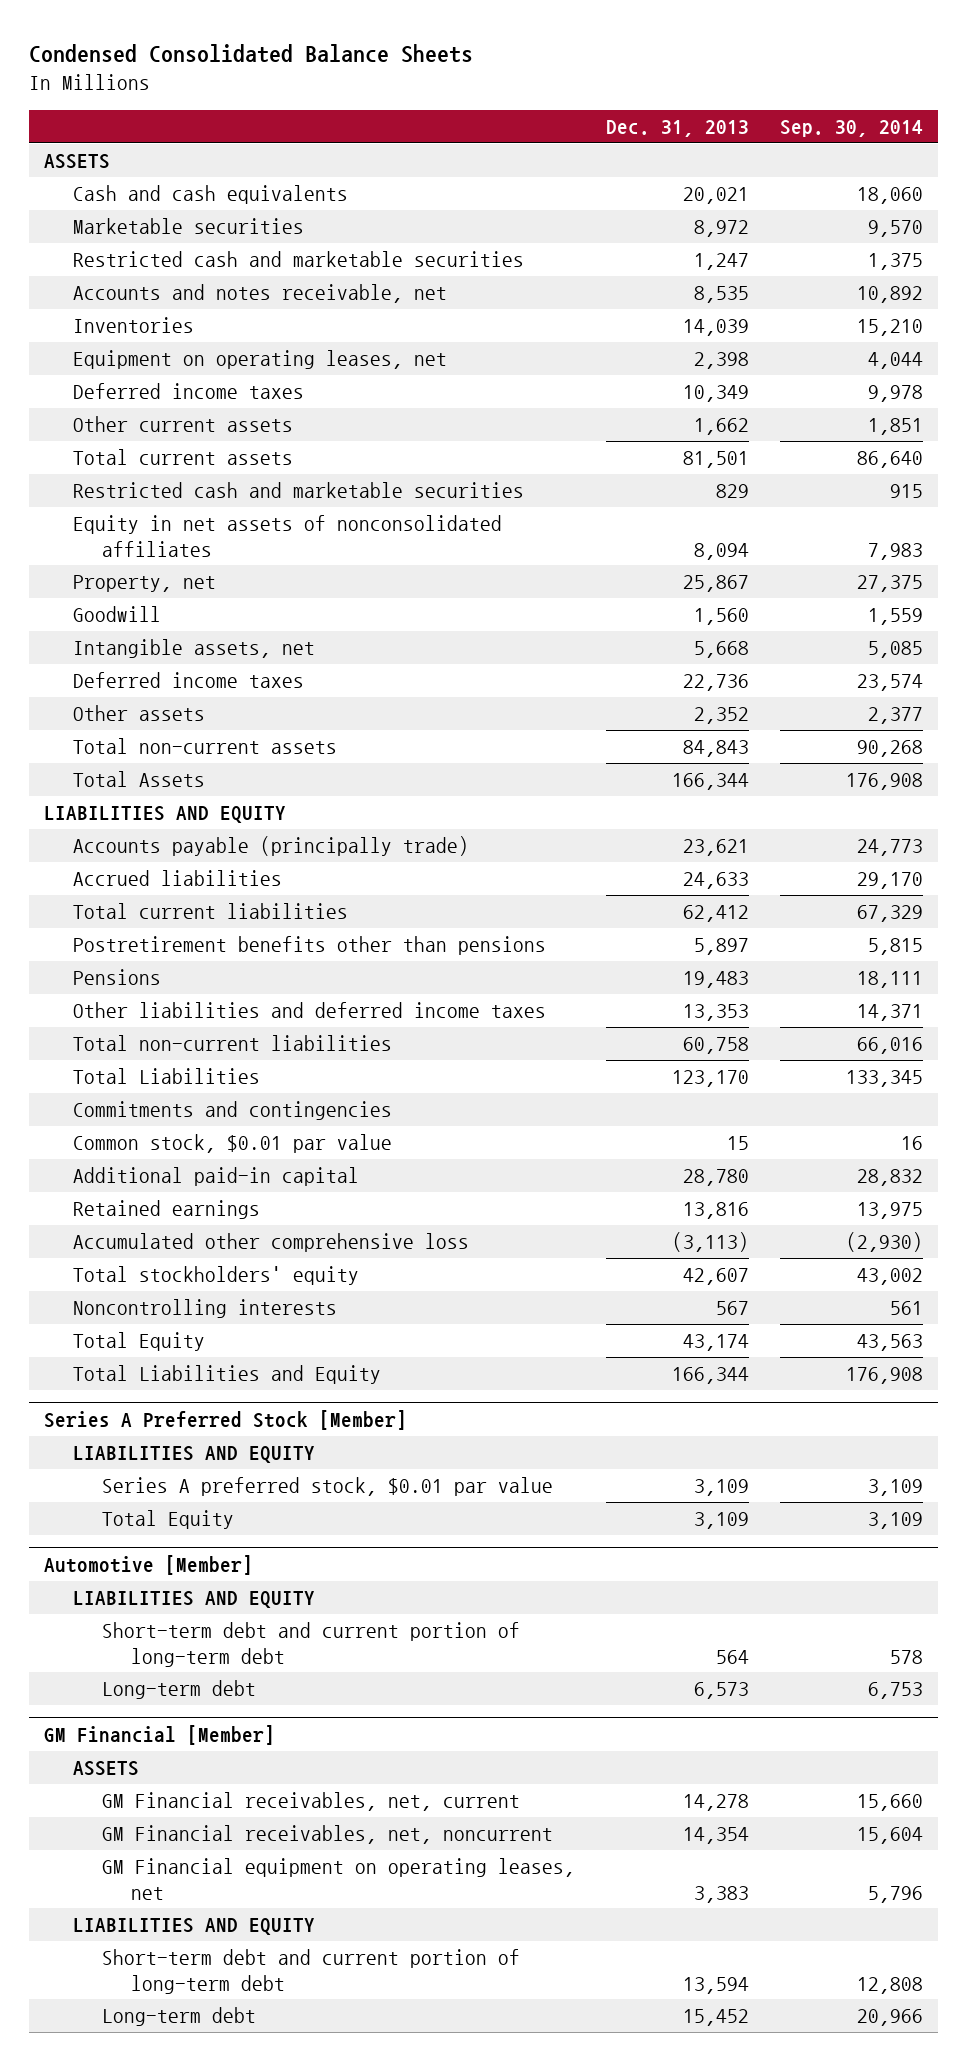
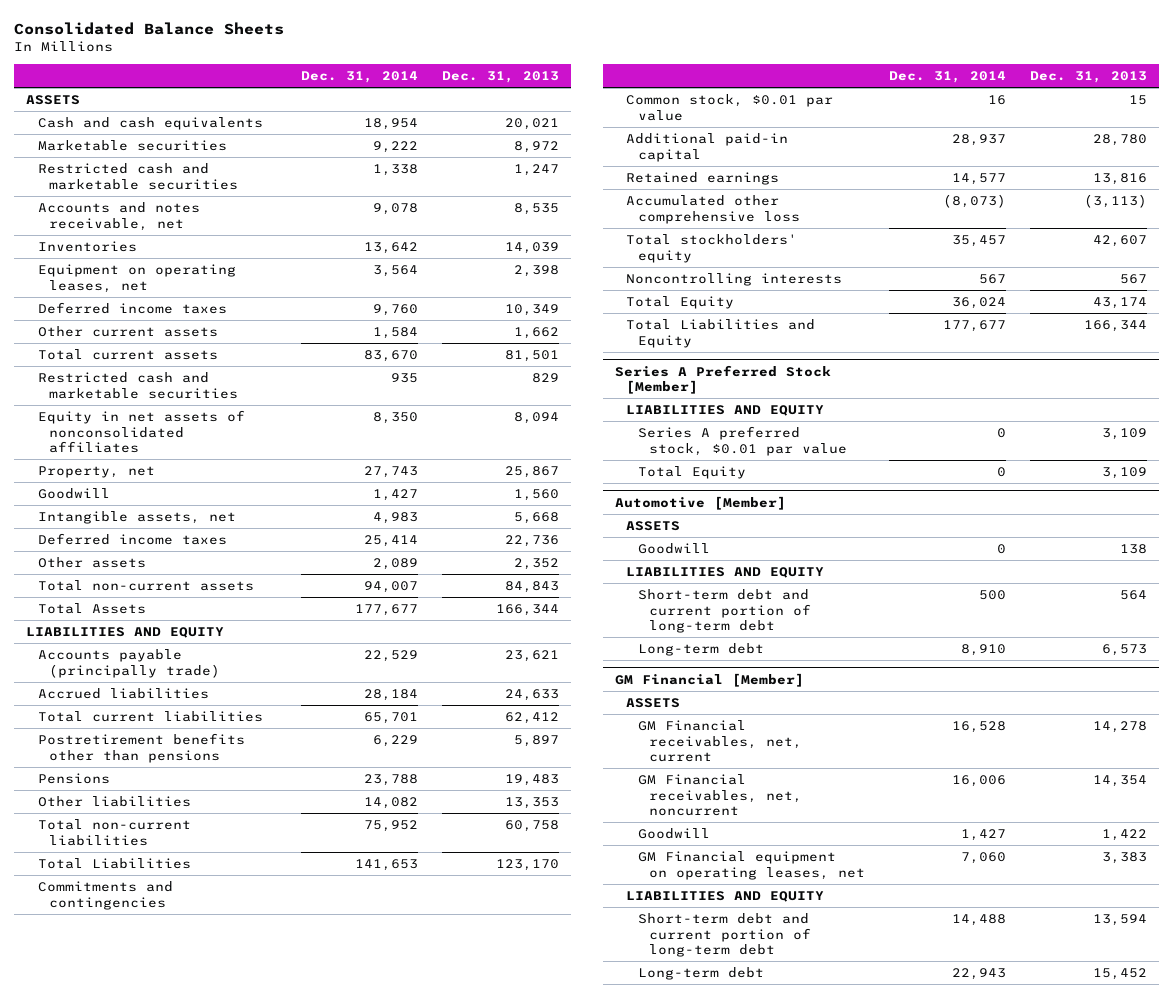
[29,44,474,64] Condensed Consolidated Balance Sheets -> [14,22,285,36] Consolidated Balance Sheets
[779,119,923,137] Sep. 30, 2014 -> none
none -> [300,71,418,84] Dec. 31, 2014
[73,1002,547,1019] Other liabilities and deferred income taxes -> [37,795,191,807] Other liabilities
none -> [626,520,681,531] ASSETS
none -> [637,542,710,554] Goodwill
none -> [637,827,710,839] Goodwill

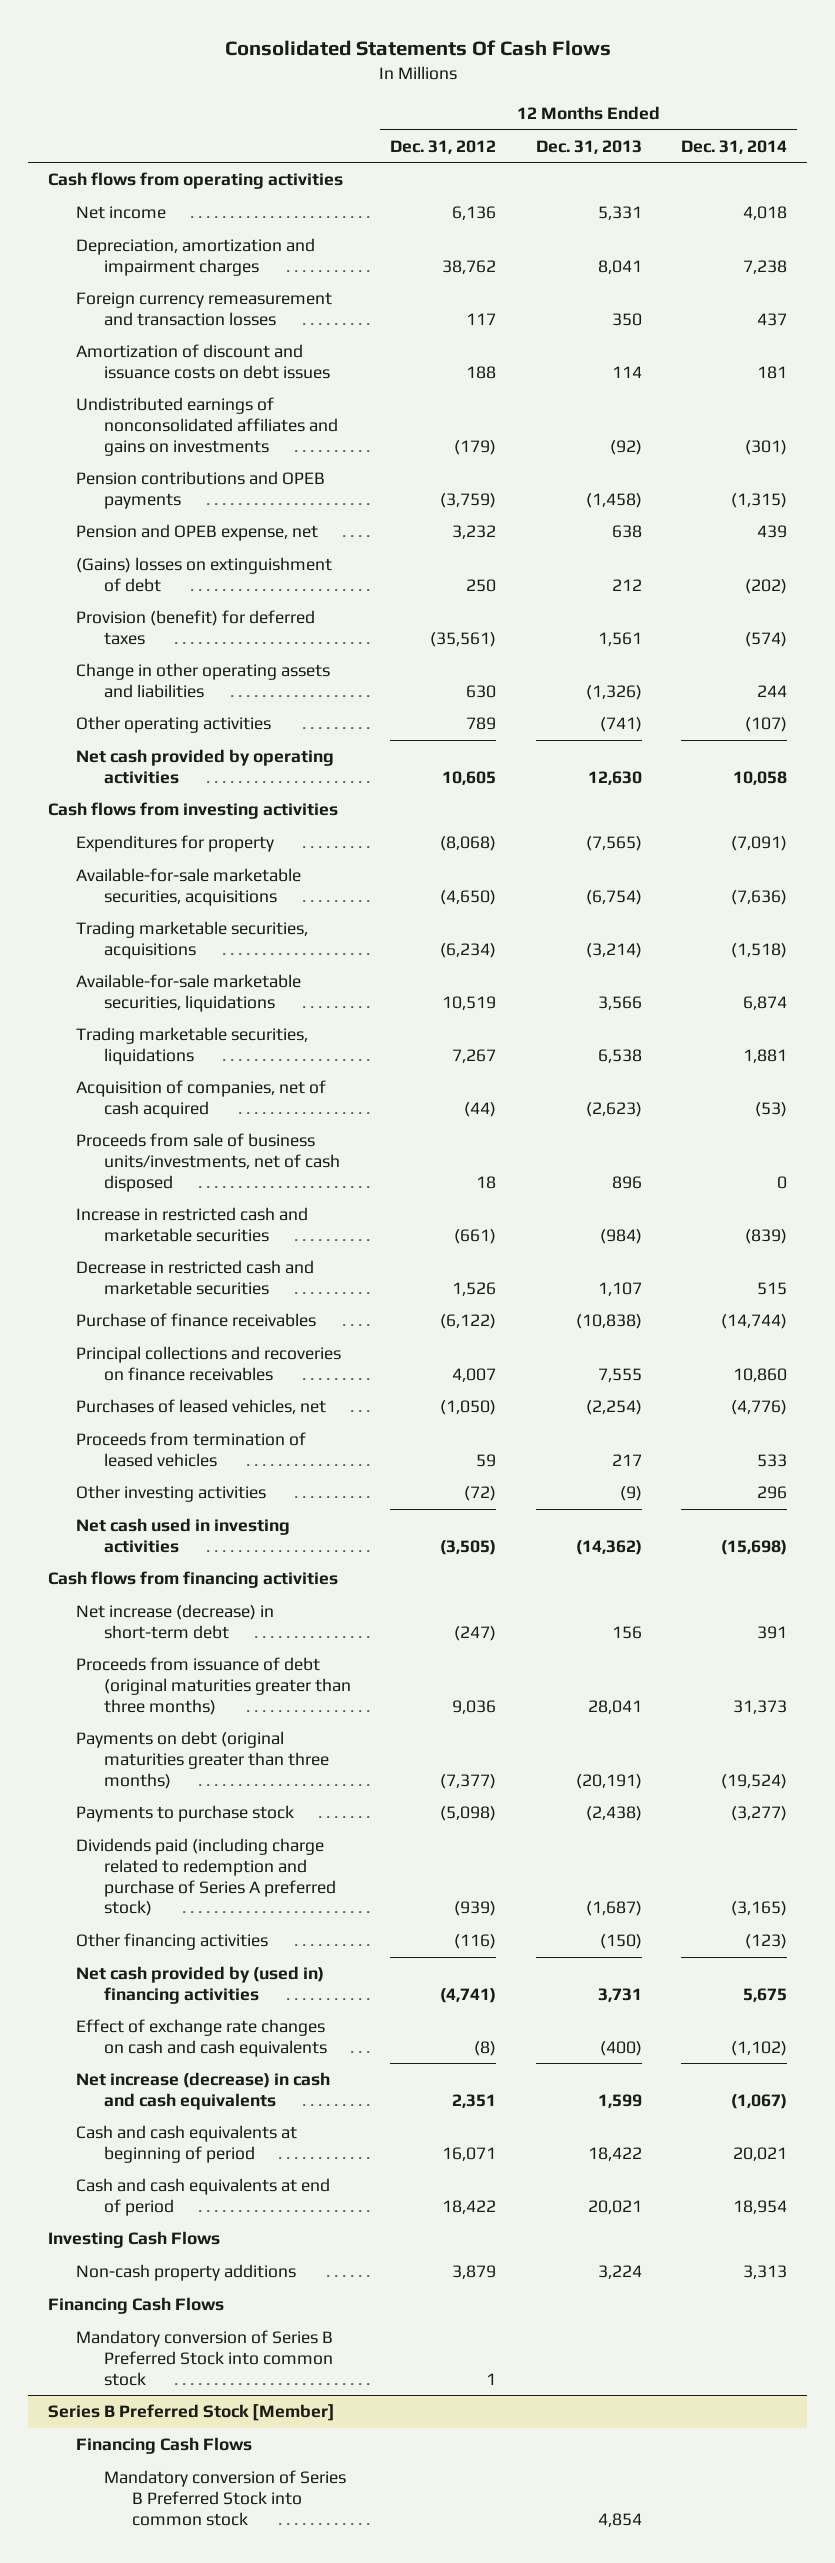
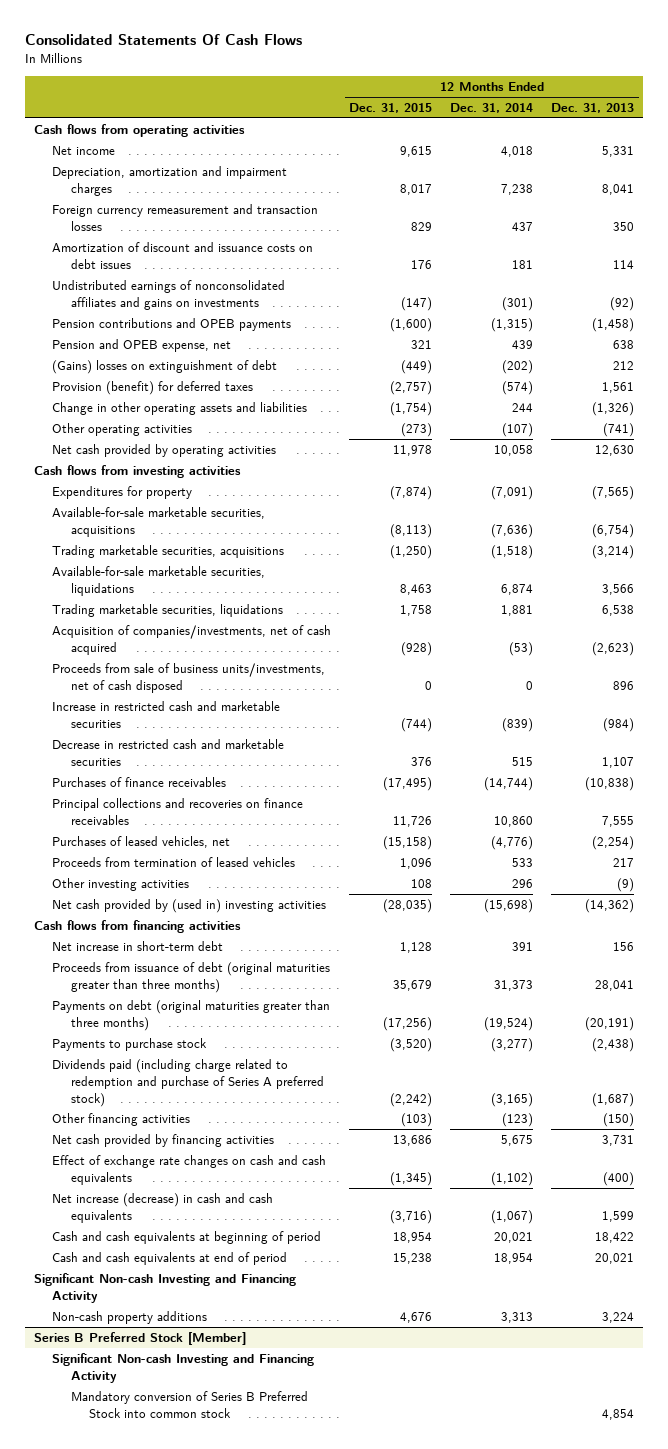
[390,139,497,154] Dec. 31, 2012 -> none
none -> [349,103,433,114] Dec. 31, 2015
[75,1080,326,1118] Acquisition of companies, net of cash acquired -> [52,624,332,655] Acquisition of companies/investments, net of cash acquired
[75,1313,316,1328] Purchase of finance receivables -> [52,776,227,787] Purchases of finance receivables
[75,1518,290,1553] Net cash used in investing activities -> [52,898,327,913] Net cash provided by (used in) investing activities
[75,1604,274,1639] Net increase (decrease) in short-term debt -> [52,940,224,951] Net increase in short-term debt
[75,1966,324,2004] Net cash provided by (used in) financing activities -> [52,1133,275,1147] Net cash provided by financing activities
[47,2231,220,2249] Investing Cash Flows -> none
none -> [33,1272,296,1303] Significant Non-cash Investing and Financing Activity
[47,2297,224,2315] Financing Cash Flows -> none
[75,2330,333,2386] Mandatory conversion of Series B Preferred Stock into common stock -> none
[75,2437,252,2455] Financing Cash Flows -> none
none -> [52,1352,315,1383] Significant Non-cash Investing and Financing Activity

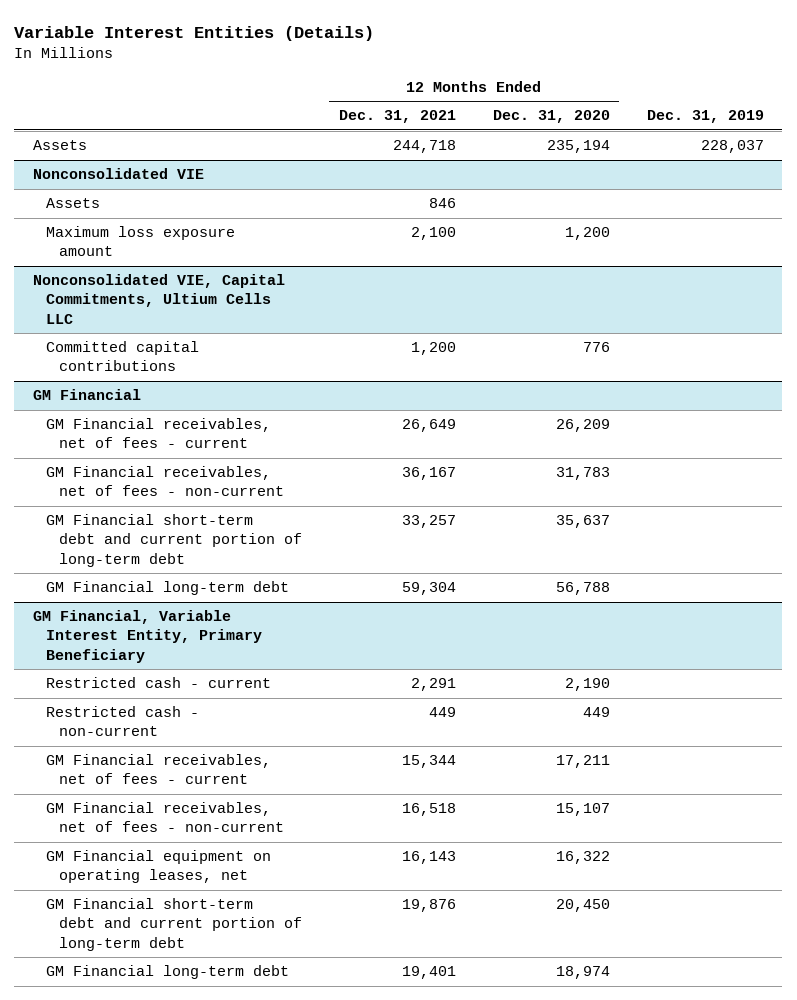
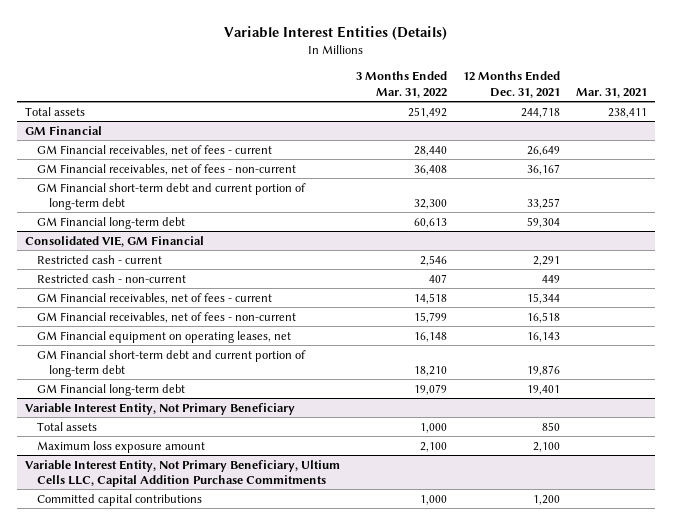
[492,110,610,124] Dec. 31, 2020 -> none
[646,110,764,124] Dec. 31, 2019 -> none
none -> [356,71,448,98] 3 Months Ended Mar. 31, 2022
none -> [576,87,648,98] Mar. 31, 2021
[32,168,204,180] Nonconsolidated VIE -> none
[45,198,100,209] Assets -> none
[45,226,235,257] Maximum loss exposure amount -> none
[32,274,285,324] Nonconsolidated VIE, Capital Commitments, Ultium Cells LLC -> none
[45,341,199,372] Committed capital contributions -> none
[32,140,87,151] Assets -> [25,106,86,116] Total assets
[32,610,262,663] GM Financial, Variable Interest Entity, Primary Beneficiary -> none
none -> [25,235,205,247] Consolidated VIE, GM Financial
none -> [25,402,296,415] Variable Interest Entity, Not Primary Beneficiary
none -> [37,421,98,431] Total assets
none -> [37,440,206,453] Maximum loss exposure amount
none -> [25,459,341,488] Variable Interest Entity, Not Primary Beneficiary, Ultium Cells LLC, Capital Addition Purchase Commitments
none -> [37,493,203,506] Committed capital contributions

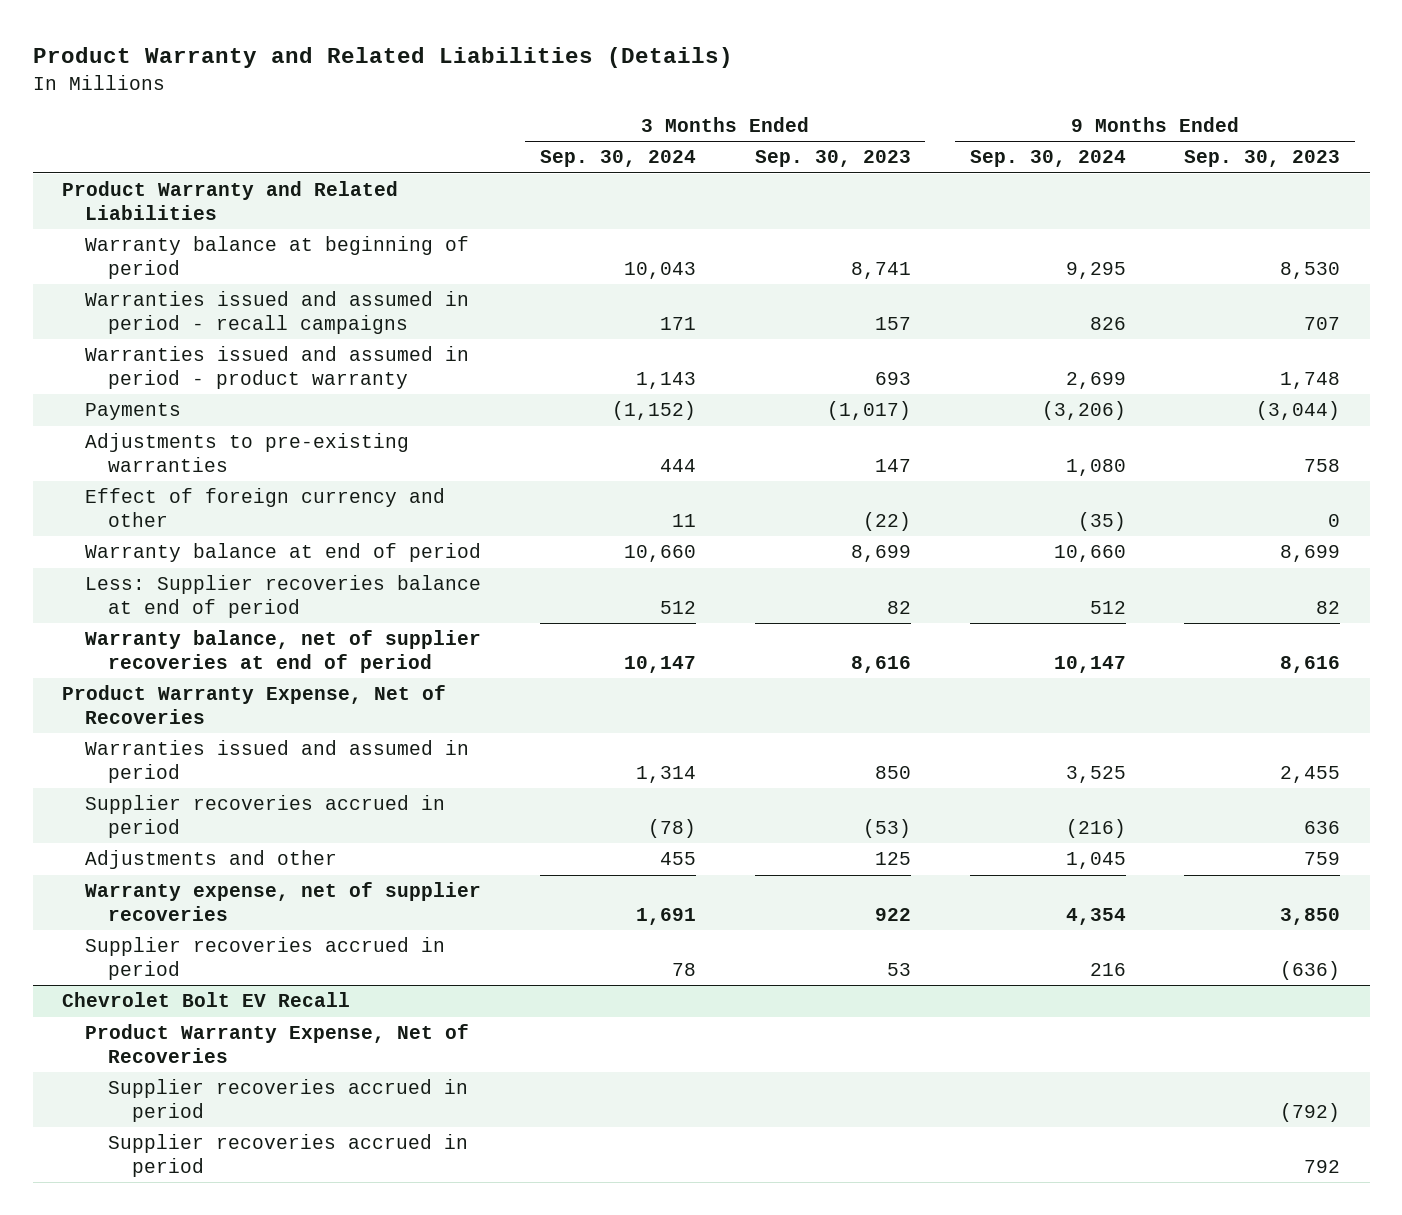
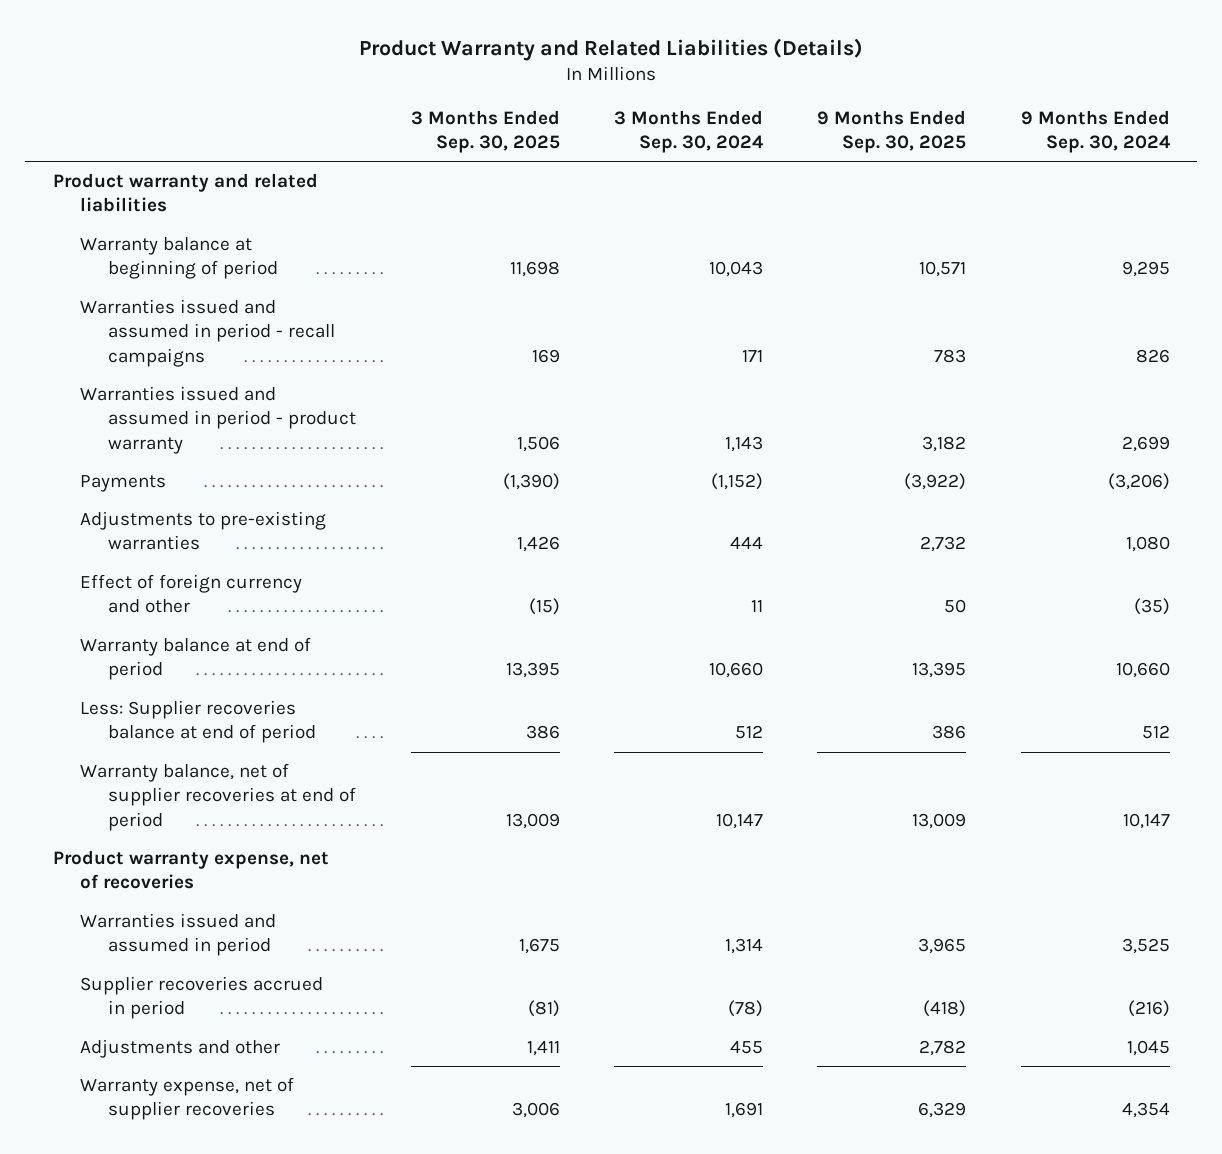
[754,150,911,168] Sep. 30, 2023 -> none
[1184,150,1341,168] Sep. 30, 2023 -> none
none -> [410,109,560,154] 3 Months Ended Sep. 30, 2025
none -> [817,109,967,154] 9 Months Ended Sep. 30, 2025
[62,181,399,220] Product Warranty and Related Liabilities -> [52,173,318,213] Product warranty and related liabilities
[62,685,447,724] Product Warranty Expense, Net of Recoveries -> [52,850,329,890] Product warranty expense, net of recoveries
[85,937,446,980] Supplier recoveries accrued in period -> none
[62,992,351,1008] Chevrolet Bolt EV Recall -> none
[85,1024,470,1063] Product Warranty Expense, Net of Recoveries -> none
[108,1079,469,1122] Supplier recoveries accrued in period -> none
[108,1134,469,1177] Supplier recoveries accrued in period -> none

